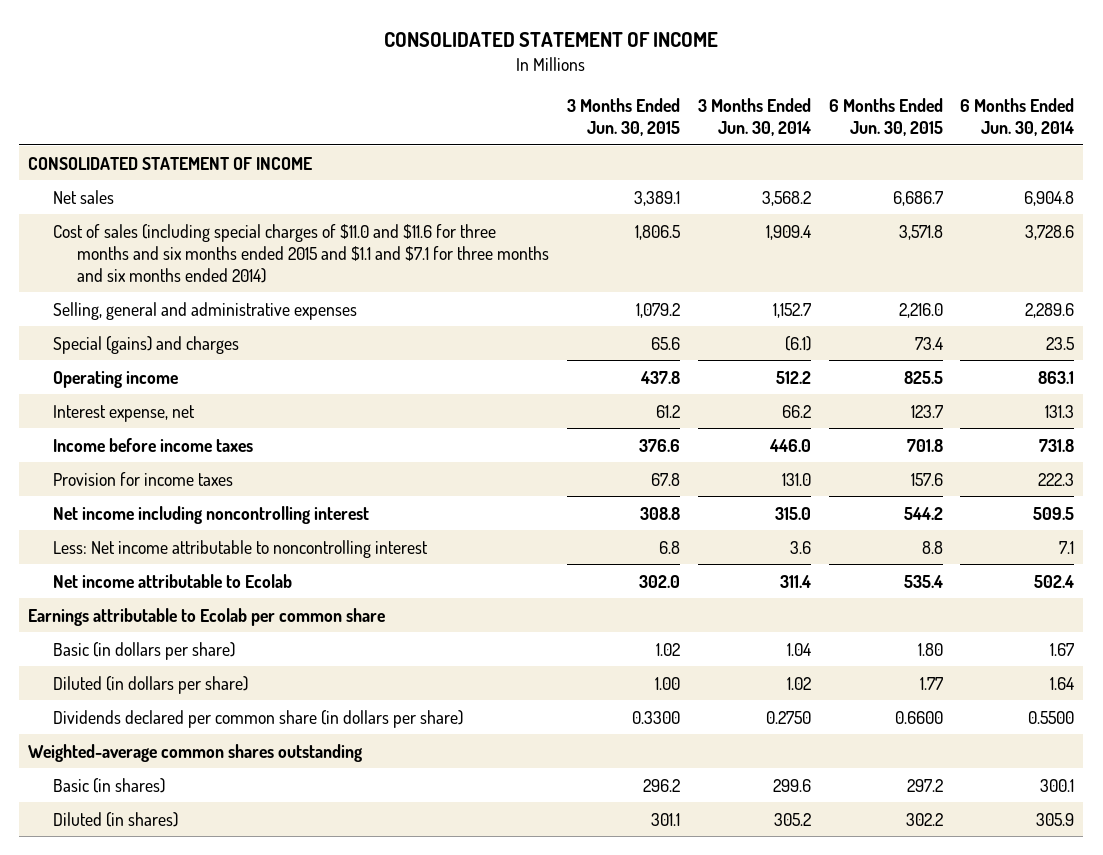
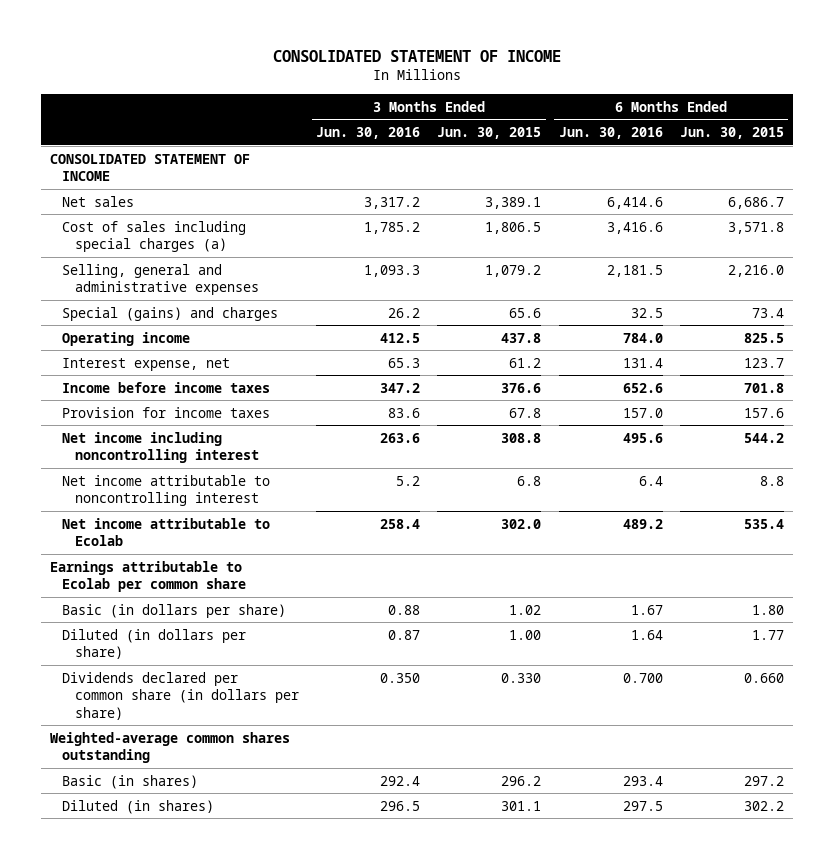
[697,98,811,137] 3 Months Ended Jun. 30, 2014 -> none
[960,98,1075,137] 6 Months Ended Jun. 30, 2014 -> none
none -> [315,126,420,139] Jun. 30, 2016
none -> [558,126,663,139] Jun. 30, 2016
[52,223,549,283] Cost of sales (including special charges of $11.0 and $11.6 for three months and six months ended 2015 and $1.1 and $7.1 for three months and six months ended 2014) -> [62,220,247,253] Cost of sales including special charges (a)
[52,539,428,558] Less: Net income attributable to noncontrolling interest -> [62,474,271,507] Net income attributable to noncontrolling interest
[631,710,680,724] 0.3300 -> [501,672,542,683] 0.330
[894,710,943,724] 0.6600 -> [743,672,784,683] 0.660

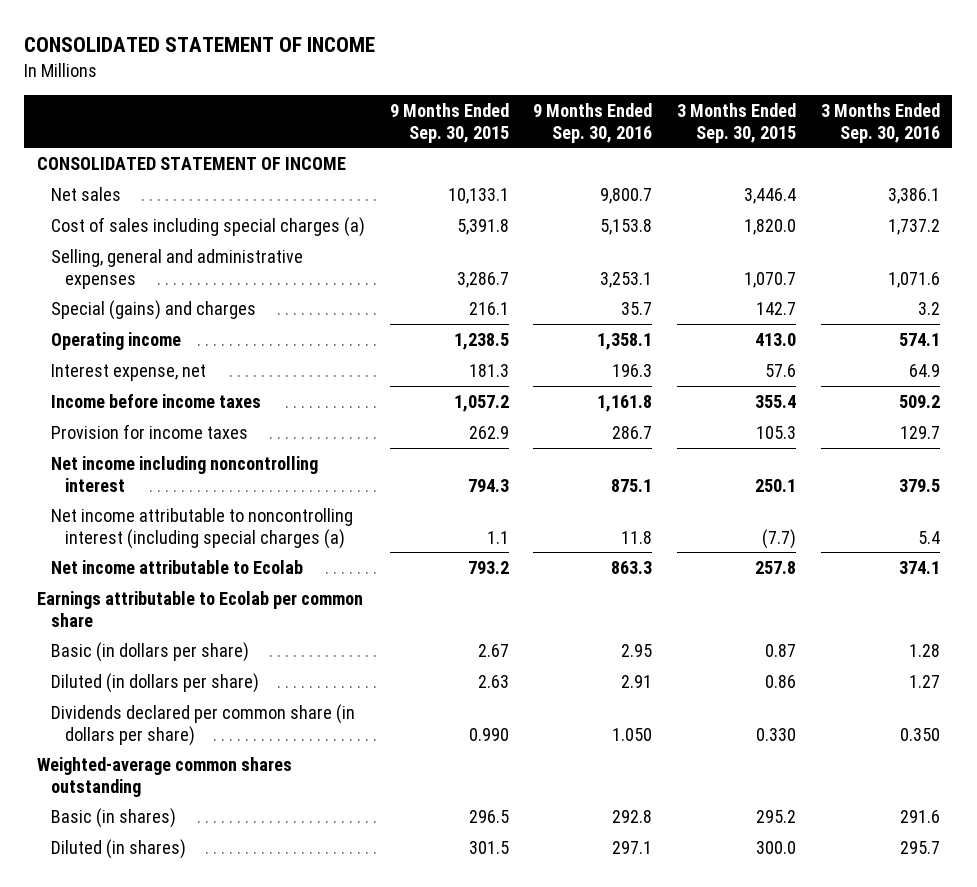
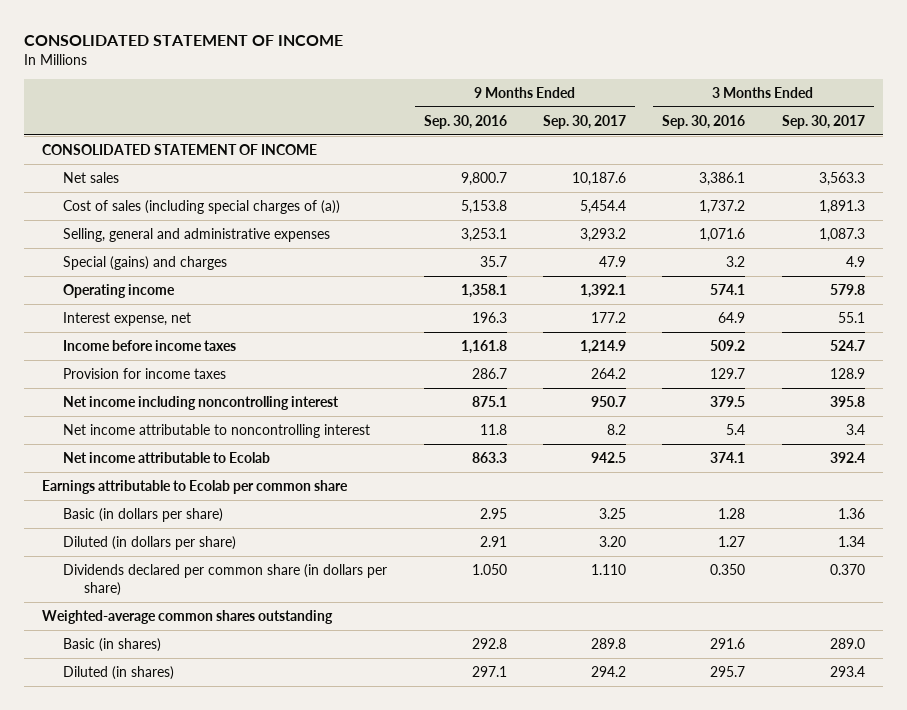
[389,102,509,143] 9 Months Ended Sep. 30, 2015 -> none
[677,102,797,143] 3 Months Ended Sep. 30, 2015 -> none
none -> [542,114,626,129] Sep. 30, 2017
none -> [781,114,865,129] Sep. 30, 2017
[50,216,365,237] Cost of sales including special charges (a) -> [63,199,341,214] Cost of sales (including special charges of (a))
[50,507,353,549] Net income attributable to noncontrolling interest (including special charges (a) -> [63,423,371,438] Net income attributable to noncontrolling interest

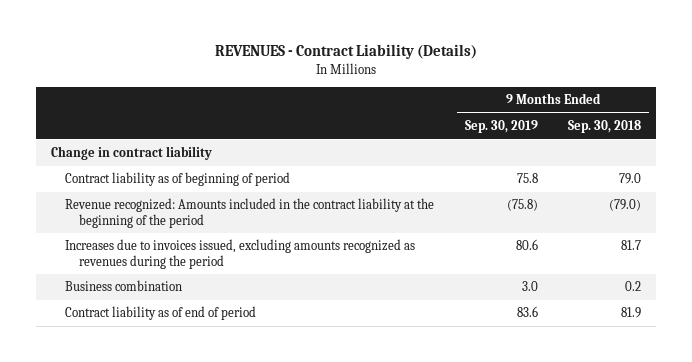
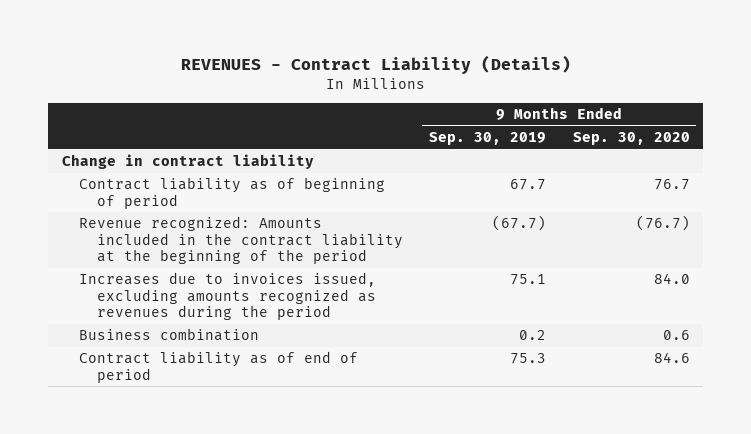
[568,120,642,134] Sep. 30, 2018 -> none
none -> [572,131,690,145] Sep. 30, 2020
[516,173,538,184] 75.8 -> [510,179,547,191] 67.7
[506,199,538,212] (75.8) -> [492,215,547,232] (67.7)
[515,239,538,251] 80.6 -> [510,274,547,286] 75.1
[521,281,538,292] 3.0 -> [519,330,547,341] 0.2
[516,306,538,318] 83.6 -> [510,353,547,365] 75.3

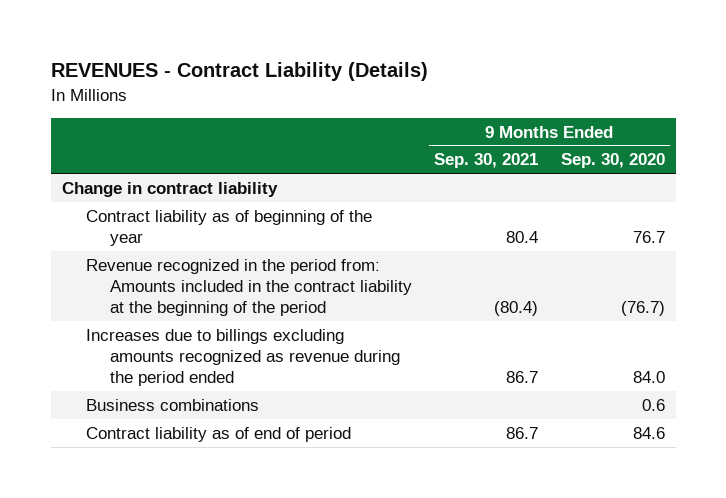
[429,131,547,145] Sep. 30, 2019 -> none
none -> [434,153,539,169] Sep. 30, 2021
[79,177,386,209] Contract liability as of beginning of period -> [85,209,372,246] Contract liability as of beginning of the year
[79,216,403,265] Revenue recognized: Amounts included in the contract liability at the beginning of the period -> [85,258,412,316] Revenue recognized in the period from: Amounts included in the contract liability at the beginning of the period
[79,272,377,321] Increases due to invoices issued, excluding amounts recognized as revenues during the period -> [85,328,400,386] Increases due to billings excluding amounts recognized as revenue during the period ended
[79,328,260,342] Business combination -> [85,398,259,411] Business combinations

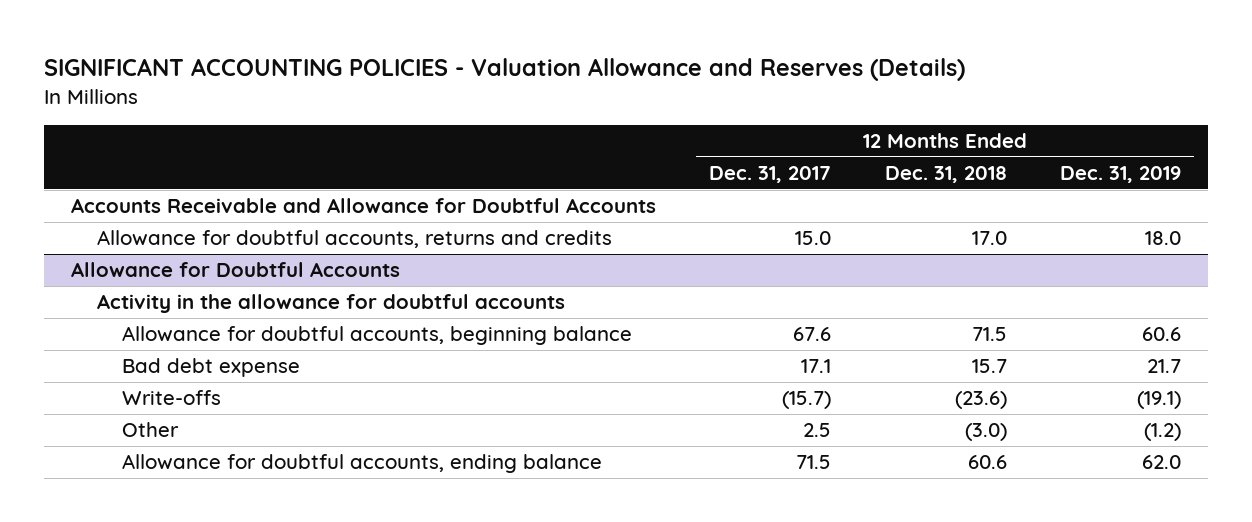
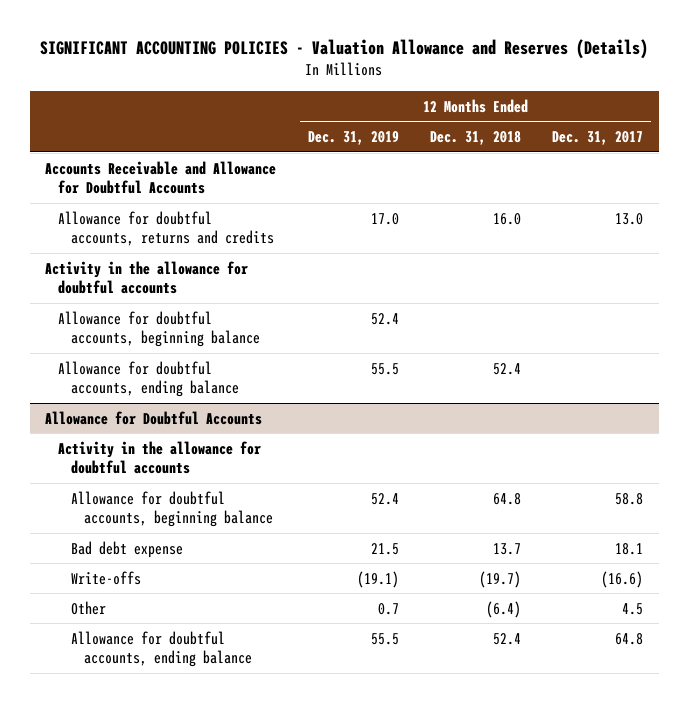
[795,231,832,246] 15.0 -> [615,212,644,225] 13.0
[971,231,1007,246] 17.0 -> [493,212,522,225] 16.0
[1145,231,1182,246] 18.0 -> [370,212,399,225] 17.0
none -> [45,260,249,295] Activity in the allowance for doubtful accounts
none -> [58,310,261,348] Allowance for doubtful accounts, beginning balance
none -> [58,360,240,398] Allowance for doubtful accounts, ending balance
[793,327,832,342] 67.6 -> [615,492,644,505] 58.8
[971,327,1007,342] 71.5 -> [493,492,522,505] 64.8
[1142,327,1182,342] 60.6 -> [370,492,399,505] 52.4
[801,359,832,374] 17.1 -> [615,542,644,555] 18.1
[971,359,1007,374] 15.7 -> [493,542,522,555] 13.7
[1147,359,1182,374] 21.7 -> [370,542,399,555] 21.5
[782,391,832,410] (15.7) -> [601,570,644,588] (16.6)
[954,391,1007,410] (23.6) -> [479,570,522,588] (19.7)
[803,423,832,438] 2.5 -> [622,602,644,615] 4.5
[964,423,1007,442] (3.0) -> [486,600,522,618] (6.4)
[1144,423,1182,442] (1.2) -> [377,602,399,615] 0.7
[796,455,832,470] 71.5 -> [615,632,644,645] 64.8
[967,455,1007,470] 60.6 -> [493,632,522,645] 52.4
[1142,455,1182,470] 62.0 -> [370,632,399,645] 55.5

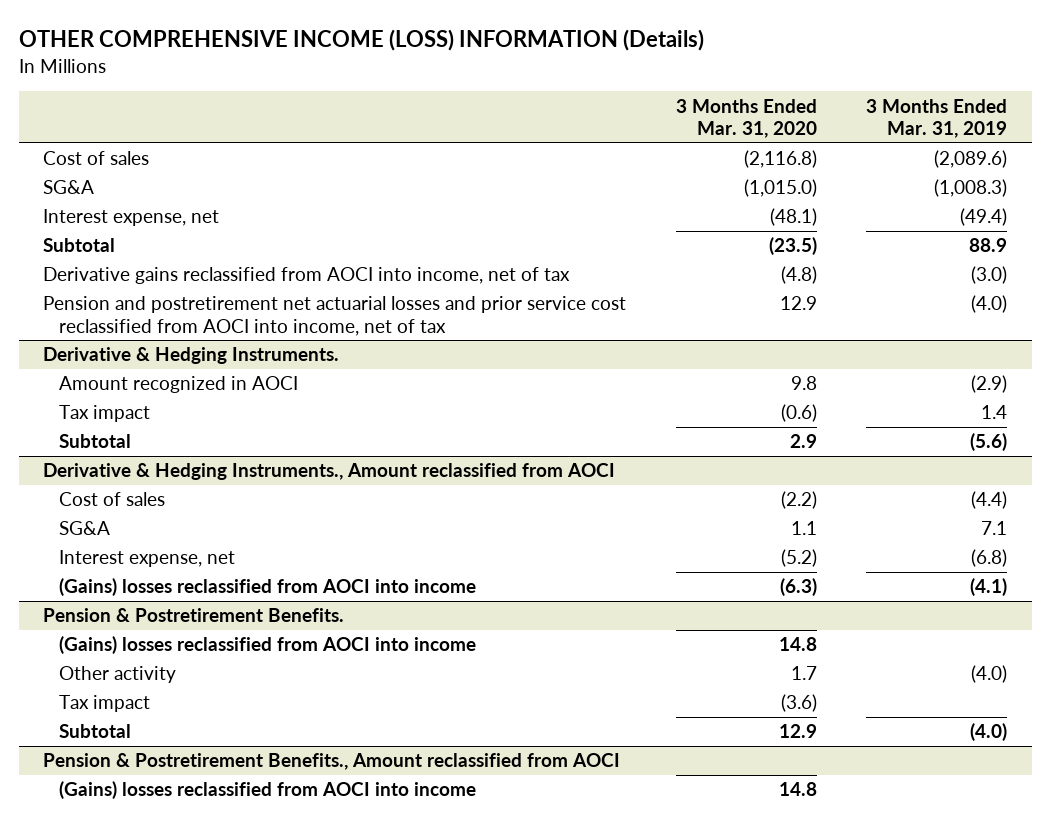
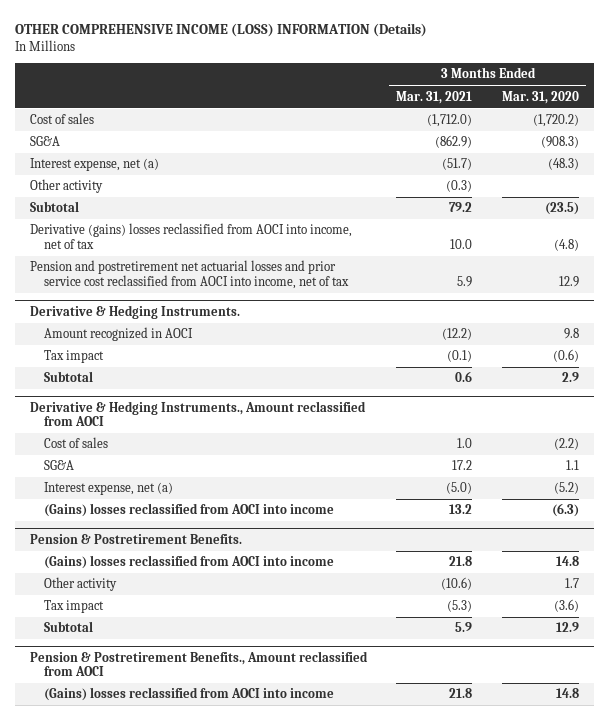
[866,98,1008,138] 3 Months Ended Mar. 31, 2019 -> none
none -> [396,90,473,104] Mar. 31, 2021
[743,150,817,169] (2,116.8) -> [532,114,579,128] (1,720.2)
[743,179,817,198] (1,015.0) -> [540,136,579,149] (908.3)
[43,209,220,227] Interest expense, net -> [29,158,159,172] Interest expense, net (a)
[769,208,817,227] (48.1) -> [547,158,579,171] (48.3)
none -> [29,179,103,194] Other activity
[43,267,571,285] Derivative gains reclassified from AOCI into income, net of tax -> [29,223,352,249] Derivative (gains) losses reclassified from AOCI into income, net of tax
[58,550,235,568] Interest expense, net -> [43,482,173,496] Interest expense, net (a)

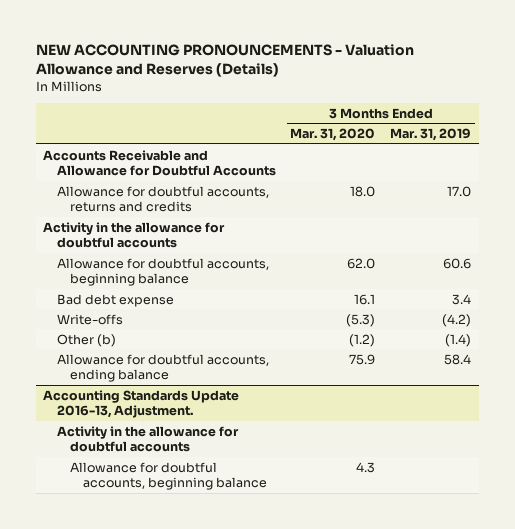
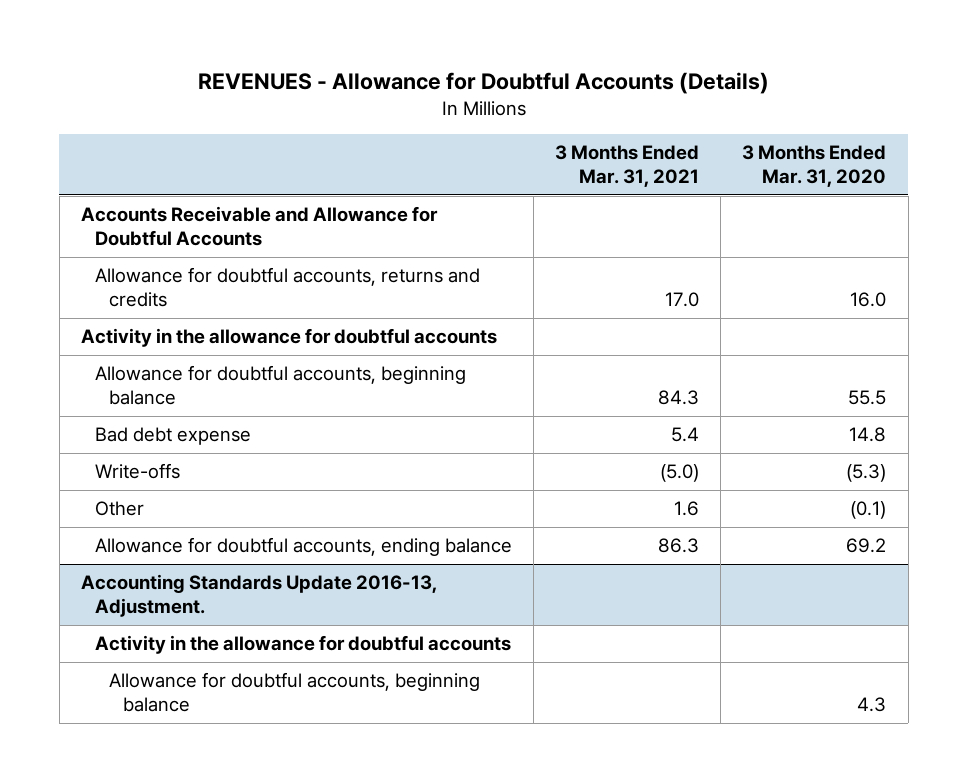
[35,44,414,78] NEW ACCOUNTING PRONOUNCEMENTS - Valuation Allowance and Reserves (Details) -> [197,71,769,94] REVENUES - Allowance for Doubtful Accounts (Details)
[390,128,472,142] Mar. 31, 2019 -> none
none -> [555,144,700,188] 3 Months Ended Mar. 31, 2021
[350,185,376,197] 18.0 -> [850,292,887,308] 16.0
[347,257,376,269] 62.0 -> [848,390,887,406] 55.5
[354,293,376,305] 16.1 -> [849,427,887,443] 14.8
[56,333,116,347] Other (b) -> [94,501,144,517] Other
[349,333,376,347] (1.2) -> [850,501,887,520] (0.1)
[349,353,376,365] 75.9 -> [846,538,887,554] 69.2

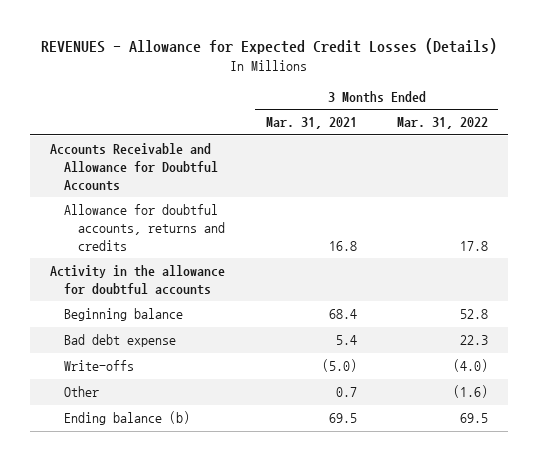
[197,71,769,94] REVENUES - Allowance for Doubtful Accounts (Details) -> [40,37,497,54] REVENUES - Allowance for Expected Credit Losses (Details)
[742,144,887,188] 3 Months Ended Mar. 31, 2020 -> none
none -> [397,117,489,130] Mar. 31, 2022
[665,292,700,308] 17.0 -> [328,240,357,251] 16.8
[94,365,466,406] Allowance for doubtful accounts, beginning balance -> [63,308,183,322] Beginning balance
[658,390,700,406] 84.3 -> [328,309,357,320] 68.4
[80,574,437,618] Accounting Standards Update 2016-13, Adjustment. -> none
[94,635,511,655] Activity in the allowance for doubtful accounts -> none
[108,672,480,713] Allowance for doubtful accounts, beginning balance -> none
[674,501,700,517] 1.6 -> [335,387,357,398] 0.7
[94,537,512,557] Allowance for doubtful accounts, ending balance -> [63,411,190,426] Ending balance (b)
[658,538,700,554] 86.3 -> [328,413,357,424] 69.5

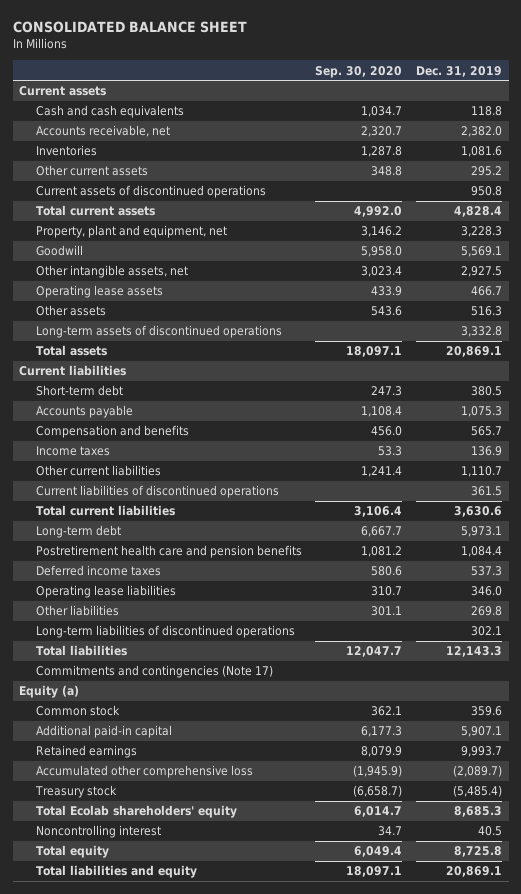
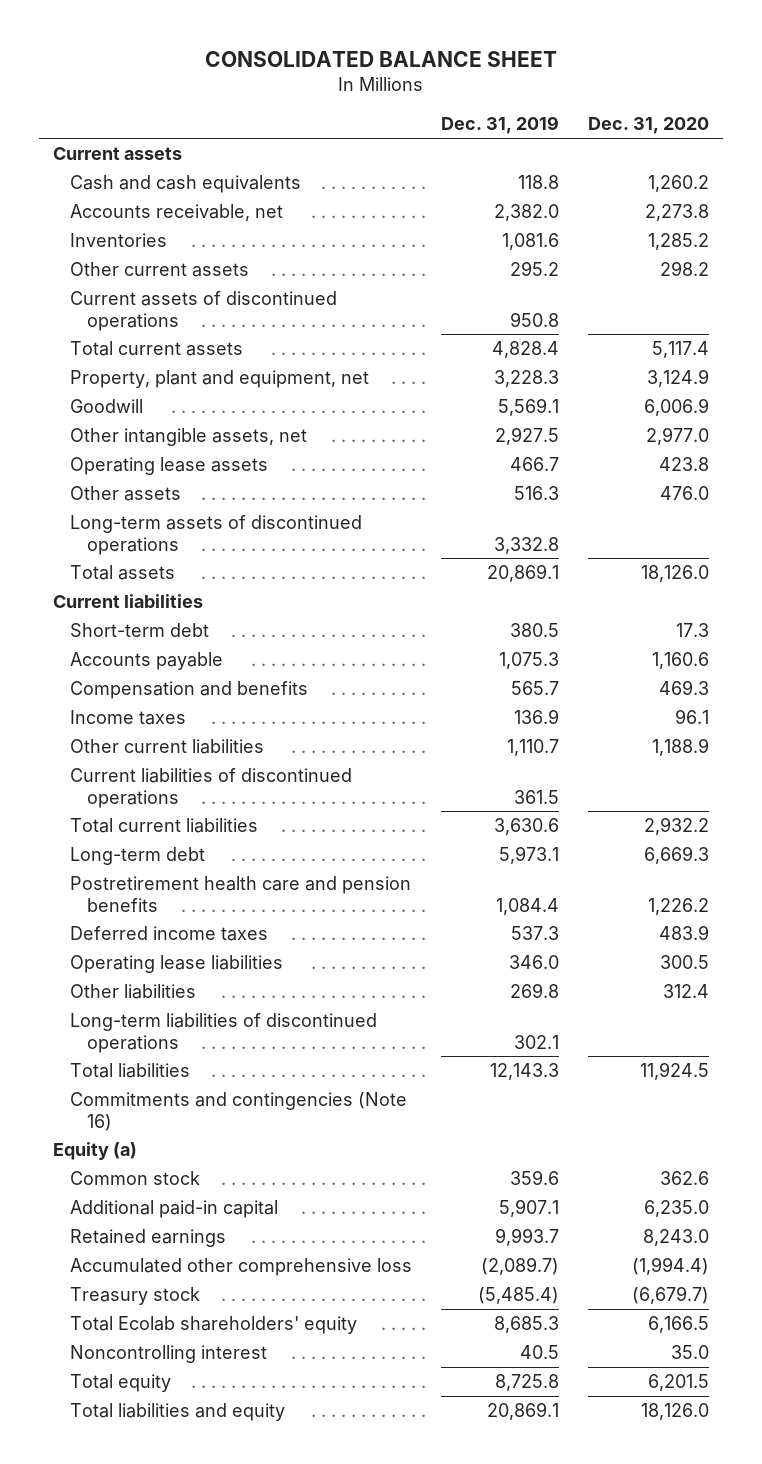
[315,65,403,78] Sep. 30, 2020 -> none
none -> [587,117,709,135] Dec. 31, 2020
[35,665,273,679] Commitments and contingencies (Note 17) -> [70,1091,408,1131] Commitments and contingencies (Note 16)

